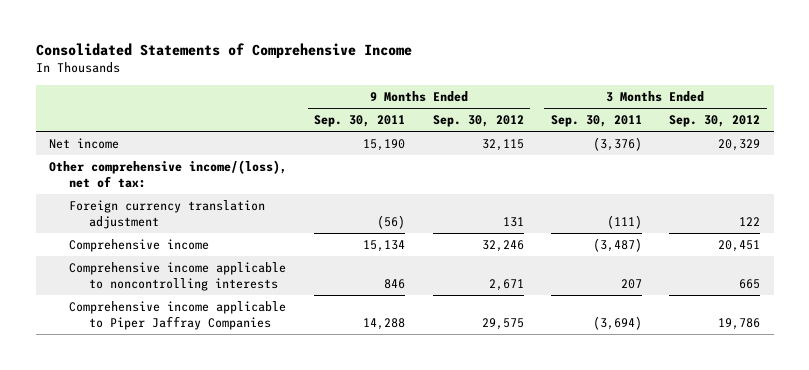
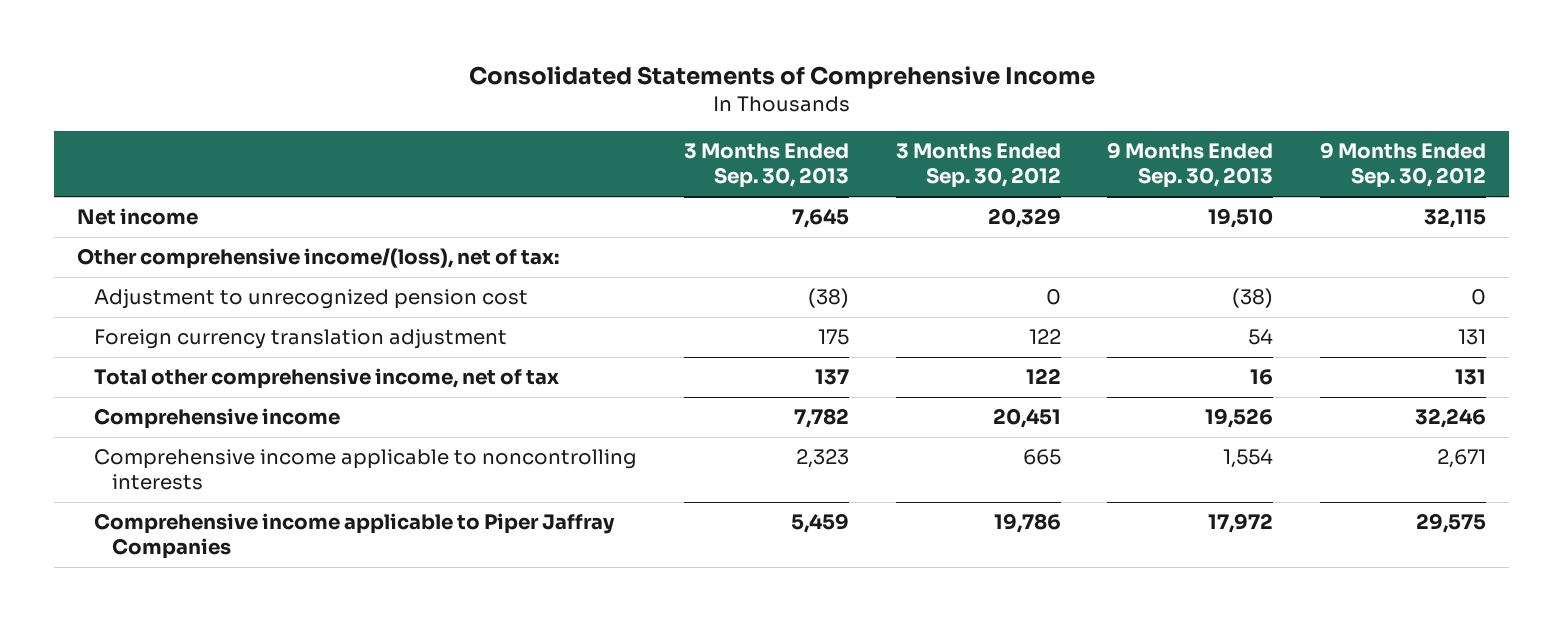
[314,115,406,128] Sep. 30, 2011 -> none
[550,115,642,128] Sep. 30, 2011 -> none
none -> [684,143,850,188] 3 Months Ended Sep. 30, 2013
none -> [1107,142,1274,188] 9 Months Ended Sep. 30, 2013
none -> [94,289,529,310] Adjustment to unrecognized pension cost
none -> [94,368,560,390] Total other comprehensive income, net of tax

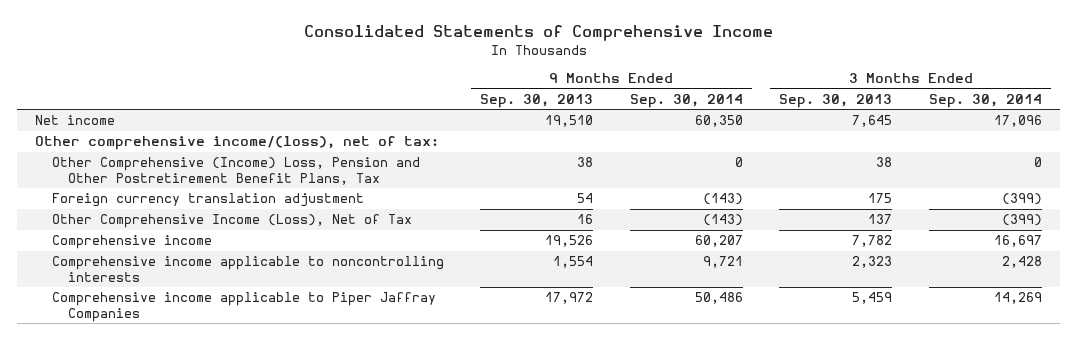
[895,143,1061,188] 3 Months Ended Sep. 30, 2012 -> none
[1320,142,1487,188] 9 Months Ended Sep. 30, 2012 -> none
none -> [629,93,743,108] Sep. 30, 2014
none -> [928,93,1042,108] Sep. 30, 2014
[94,289,529,310] Adjustment to unrecognized pension cost -> none
none -> [51,157,420,185] Other Comprehensive (Income) Loss, Pension and Other Postretirement Benefit Plans, Tax
[94,368,560,390] Total other comprehensive income, net of tax -> [51,214,412,229] Other Comprehensive Income (Loss), Net of Tax

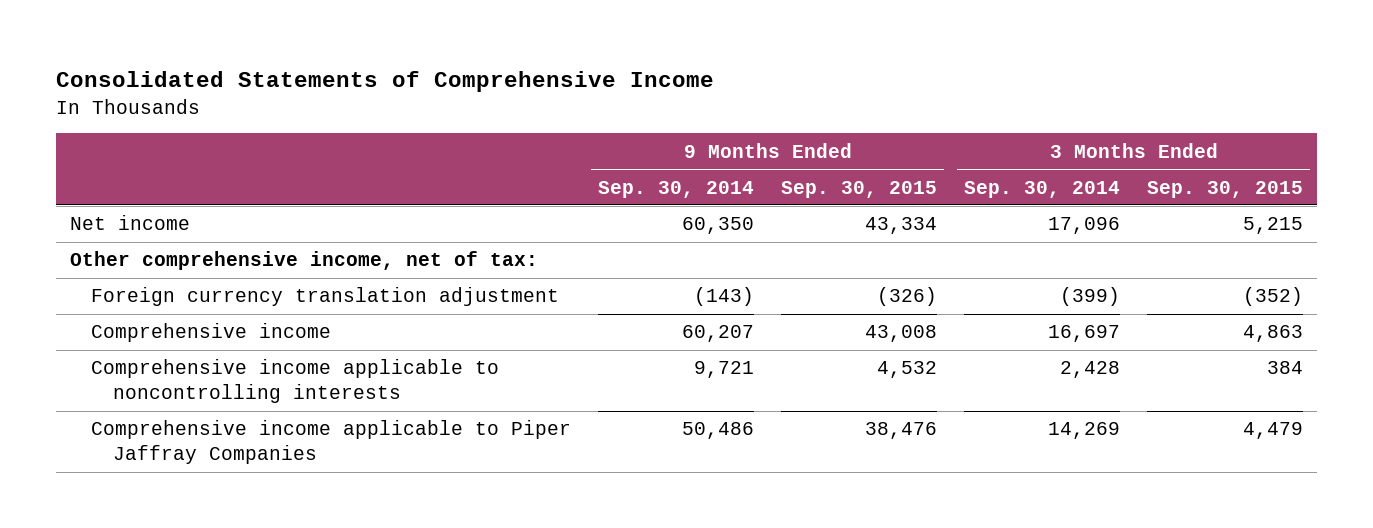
[480,93,594,108] Sep. 30, 2013 -> none
[779,93,893,108] Sep. 30, 2013 -> none
none -> [781,180,938,198] Sep. 30, 2015
none -> [1147,180,1304,198] Sep. 30, 2015
[51,157,420,185] Other Comprehensive (Income) Loss, Pension and Other Postretirement Benefit Plans, Tax -> none
[35,136,440,151] Other comprehensive income/(loss), net of tax: -> [69,251,538,271] Other comprehensive income, net of tax:
[51,214,412,229] Other Comprehensive Income (Loss), Net of Tax -> none

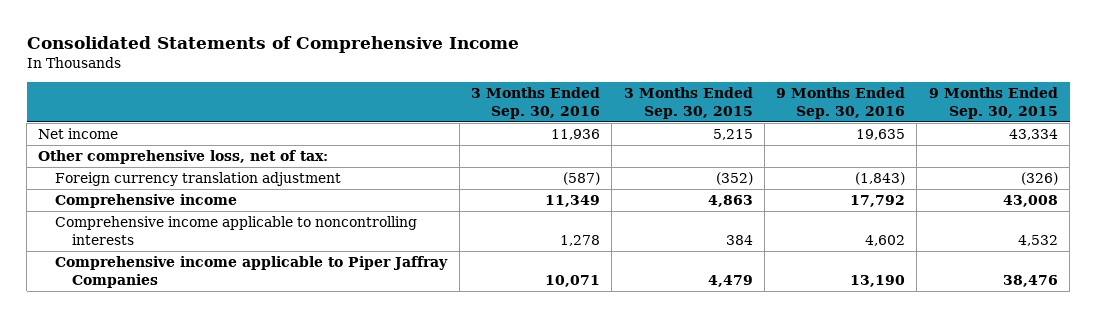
[598,180,755,198] Sep. 30, 2014 -> none
[964,180,1121,198] Sep. 30, 2014 -> none
none -> [470,87,600,119] 3 Months Ended Sep. 30, 2016
none -> [776,87,906,119] 9 Months Ended Sep. 30, 2016
[69,251,538,271] Other comprehensive income, net of tax: -> [38,150,329,165] Other comprehensive loss, net of tax:

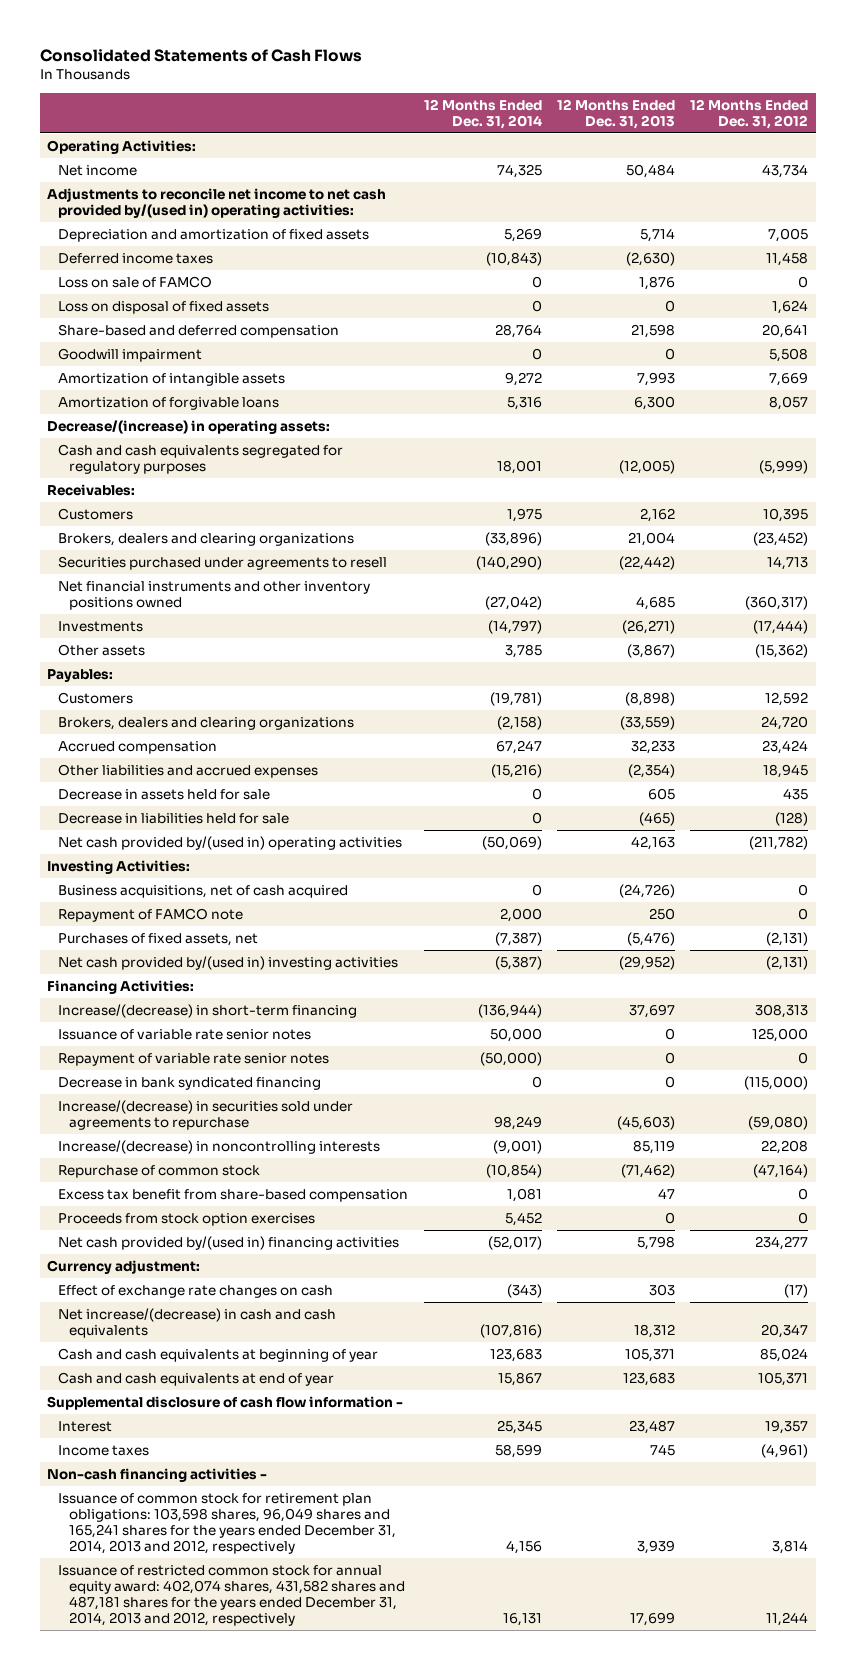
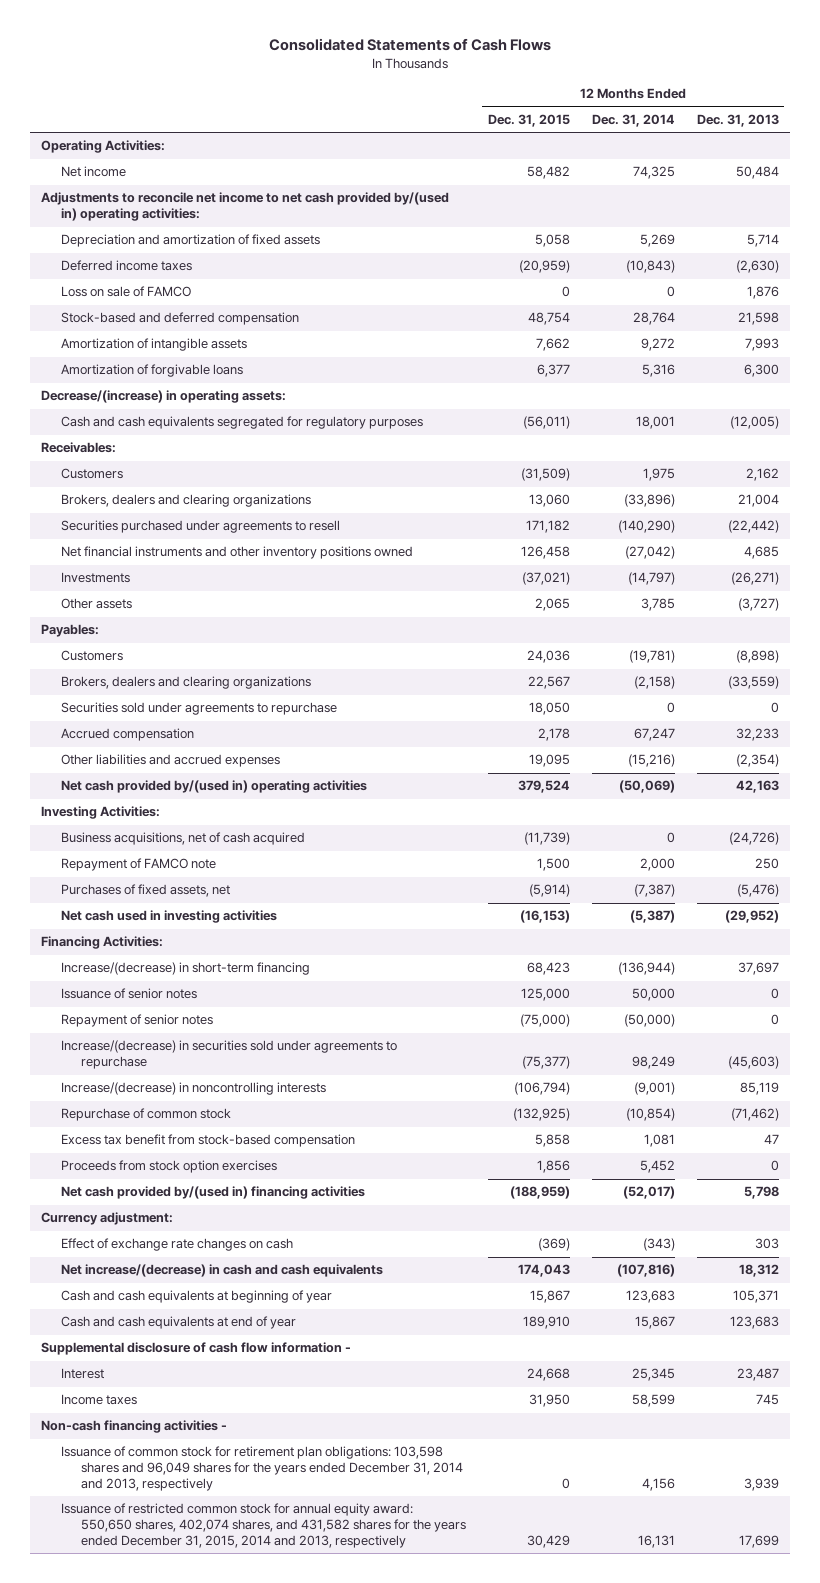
[690,98,809,129] 12 Months Ended Dec. 31, 2012 -> none
none -> [487,113,570,127] Dec. 31, 2015
[58,300,270,314] Loss on disposal of fixed assets -> none
[58,347,203,362] Goodwill impairment -> none
[58,323,340,338] Share-based and deferred compensation -> [61,312,300,326] Stock-based and deferred compensation
[626,643,675,658] (3,867) -> [737,598,779,612] (3,727)
none -> [61,702,338,716] Securities sold under agreements to repurchase
[58,788,271,800] Decrease in assets held for sale -> none
[58,812,290,824] Decrease in liabilities held for sale -> none
[58,955,399,970] Net cash provided by/(used in) investing activities -> [61,910,278,924] Net cash used in investing activities
[58,1076,322,1090] Decrease in bank syndicated financing -> none
[58,1028,312,1040] Issuance of variable rate senior notes -> [61,988,198,1000] Issuance of senior notes
[58,1052,330,1066] Repayment of variable rate senior notes -> [61,1014,214,1028] Repayment of senior notes
[58,1188,409,1202] Excess tax benefit from share-based compensation -> [61,1134,356,1148] Excess tax benefit from stock-based compensation
[58,1492,397,1554] Issuance of common stock for retirement plan obligations: 103,598 shares, 96,049 shares and 165,241 shares for the years ended December 31, 2014, 2013 and 2012, respectively -> [61,1446,464,1492] Issuance of common stock for retirement plan obligations: 103,598 shares and 96,049 shares for the years ended December 31, 2014 and 2013, respectively
[58,1564,406,1626] Issuance of restricted common stock for annual equity award: 402,074 shares, 431,582 shares and 487,181 shares for the years ended December 31, 2014, 2013 and 2012, respectively -> [61,1503,467,1549] Issuance of restricted common stock for annual equity award: 550,650 shares, 402,074 shares, and 431,582 shares for the years ended December 31, 2015, 2014 and 2013, respectively

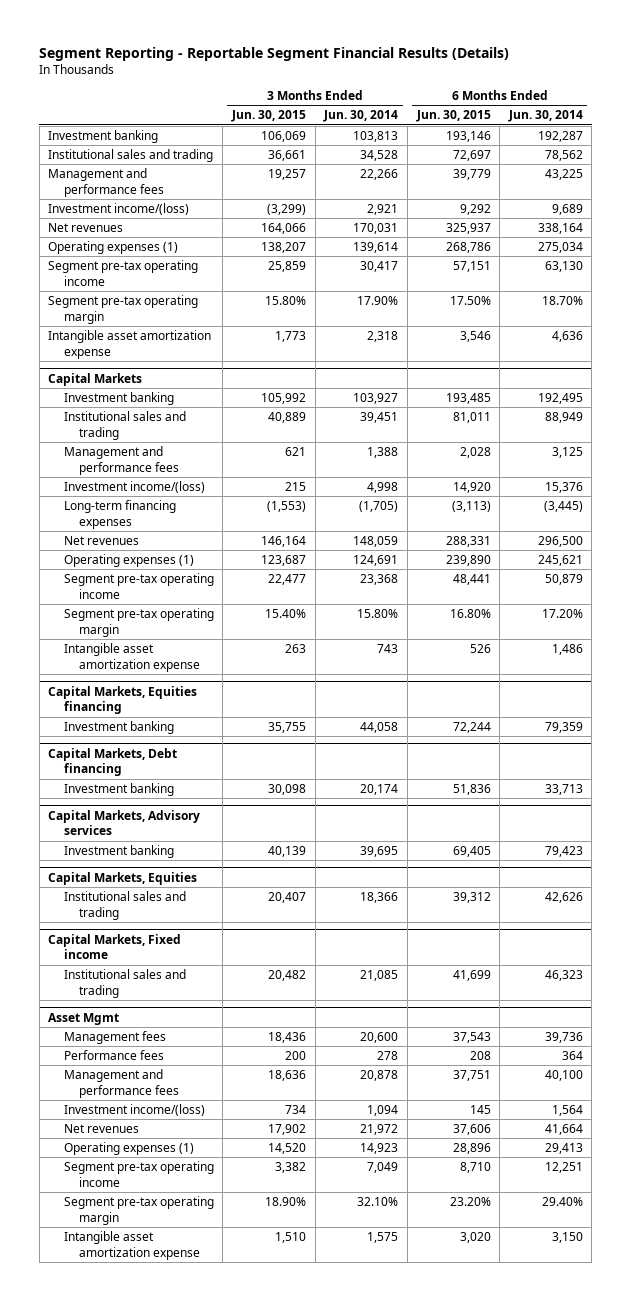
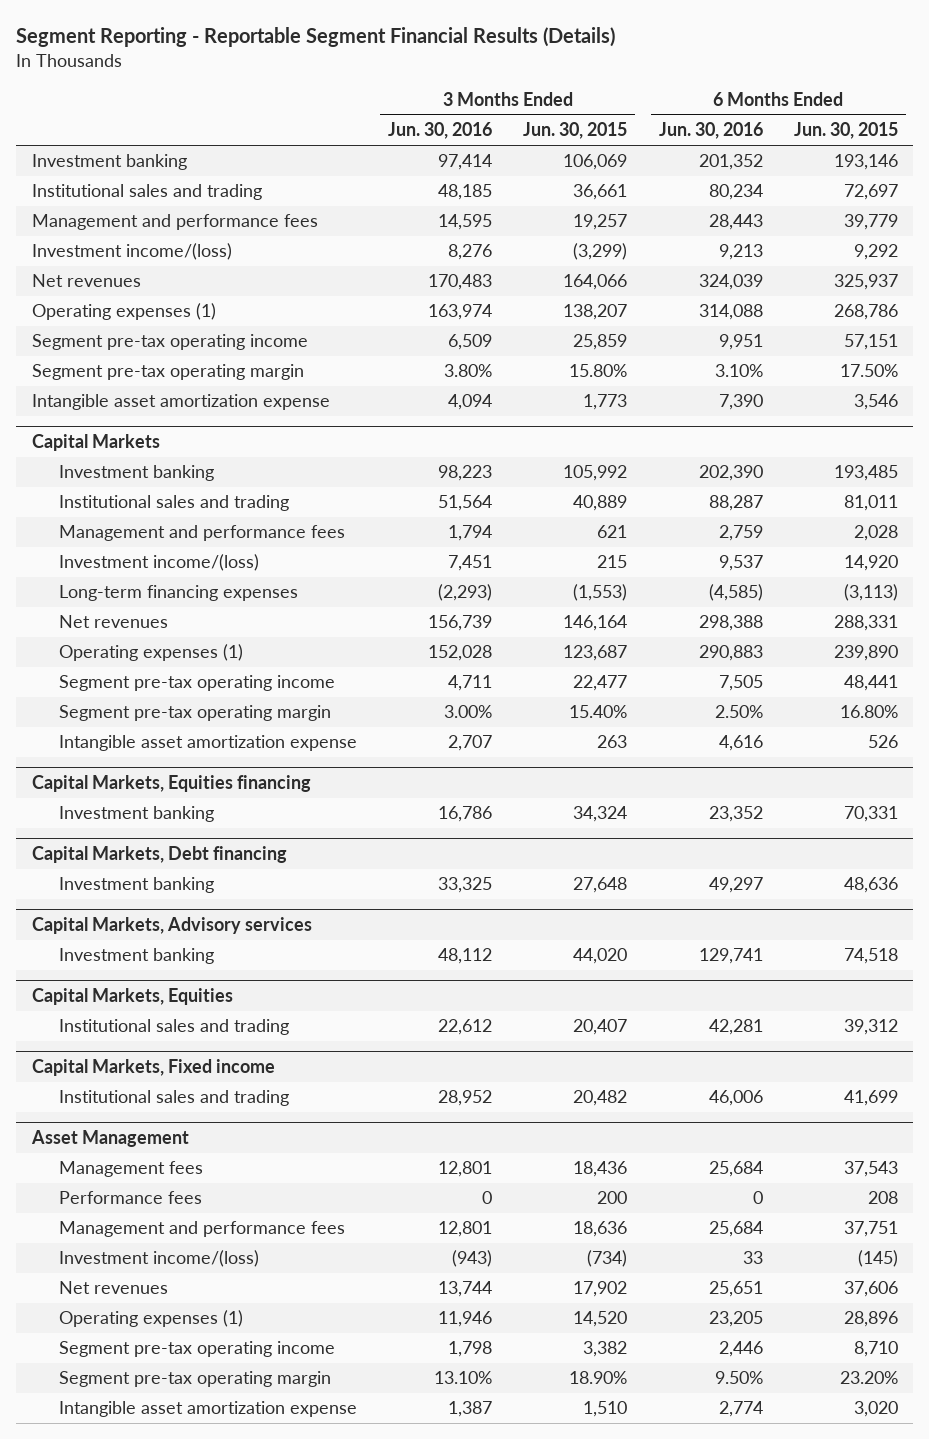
[323,110,399,123] Jun. 30, 2014 -> none
[507,110,583,123] Jun. 30, 2014 -> none
none -> [388,122,493,140] Jun. 30, 2016
none -> [658,122,763,140] Jun. 30, 2016
[268,722,307,734] 35,755 -> [573,806,628,823] 34,324
[452,722,491,734] 72,244 -> [843,806,898,823] 70,331
[268,784,307,796] 30,098 -> [573,877,628,894] 27,648
[452,784,491,796] 51,836 -> [843,877,898,894] 48,636
[268,846,307,858] 40,139 -> [573,948,628,965] 44,020
[452,846,491,858] 69,405 -> [843,948,898,965] 74,518
[48,1012,120,1025] Asset Mgmt -> [30,1130,189,1148] Asset Management
[285,1105,307,1115] 734 -> [587,1250,628,1268] (734)
[469,1105,491,1115] 145 -> [857,1250,898,1268] (145)

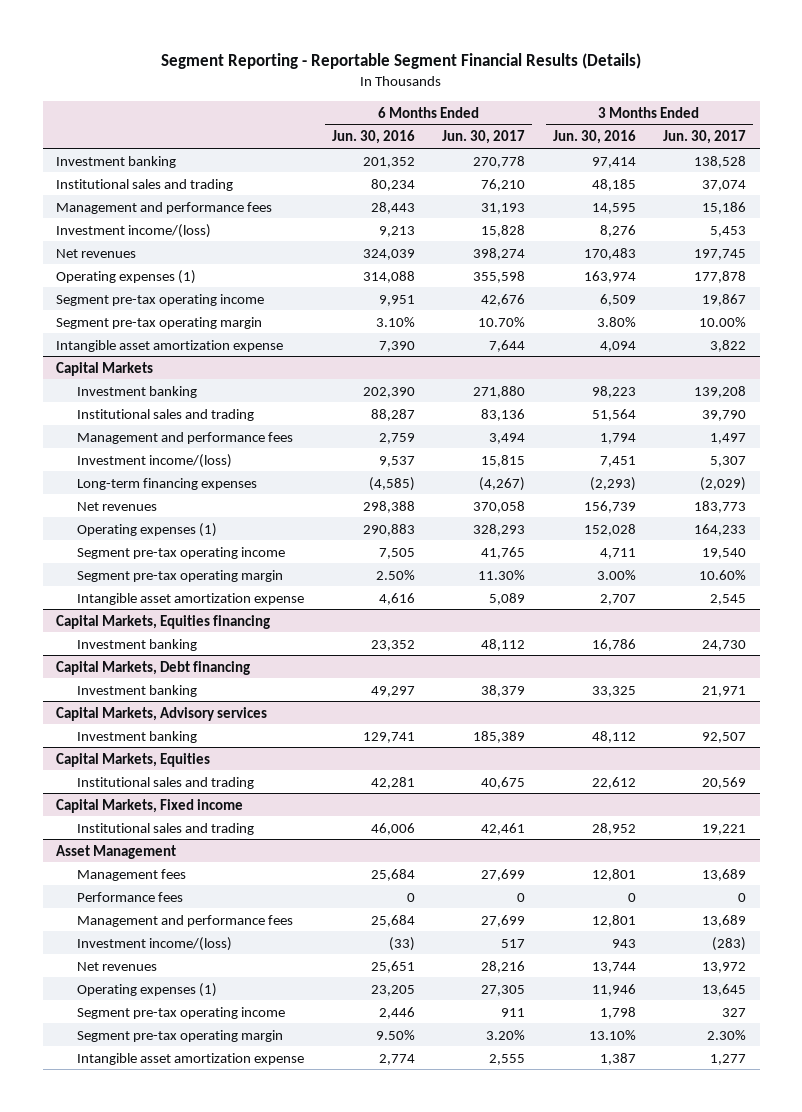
[523,122,628,140] Jun. 30, 2015 -> none
[793,122,898,140] Jun. 30, 2015 -> none
none -> [442,130,526,145] Jun. 30, 2017
none -> [663,130,747,145] Jun. 30, 2017
[452,1250,493,1268] (943) -> [611,938,636,948] 943
[742,1251,763,1265] 33 -> [388,936,415,951] (33)

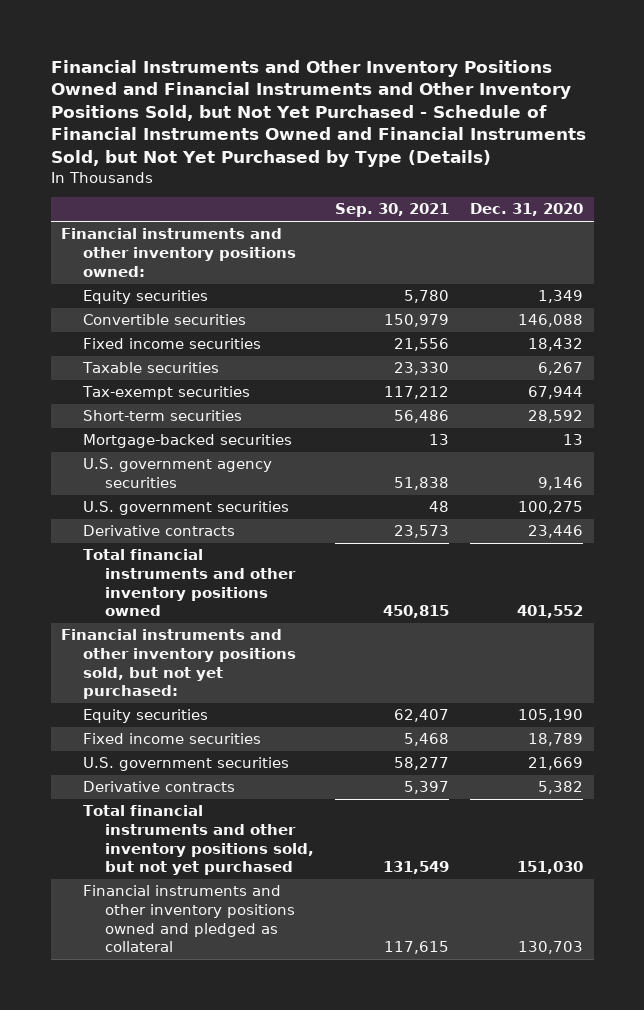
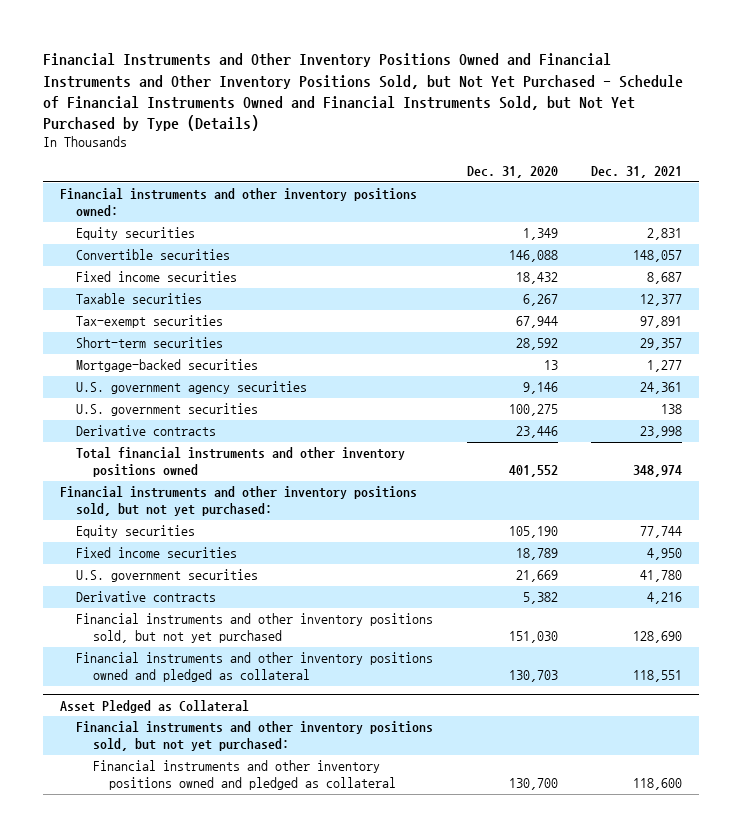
[334,203,449,218] Sep. 30, 2021 -> none
none -> [591,166,683,179] Dec. 31, 2021
[82,805,314,876] Total financial instruments and other inventory positions sold, but not yet purchased -> [76,613,434,644] Financial instruments and other inventory positions sold, but not yet purchased
none -> [60,699,250,713] Asset Pledged as Collateral
none -> [76,721,434,752] Financial instruments and other inventory positions sold, but not yet purchased:
none -> [92,760,397,791] Financial instruments and other inventory positions owned and pledged as collateral

